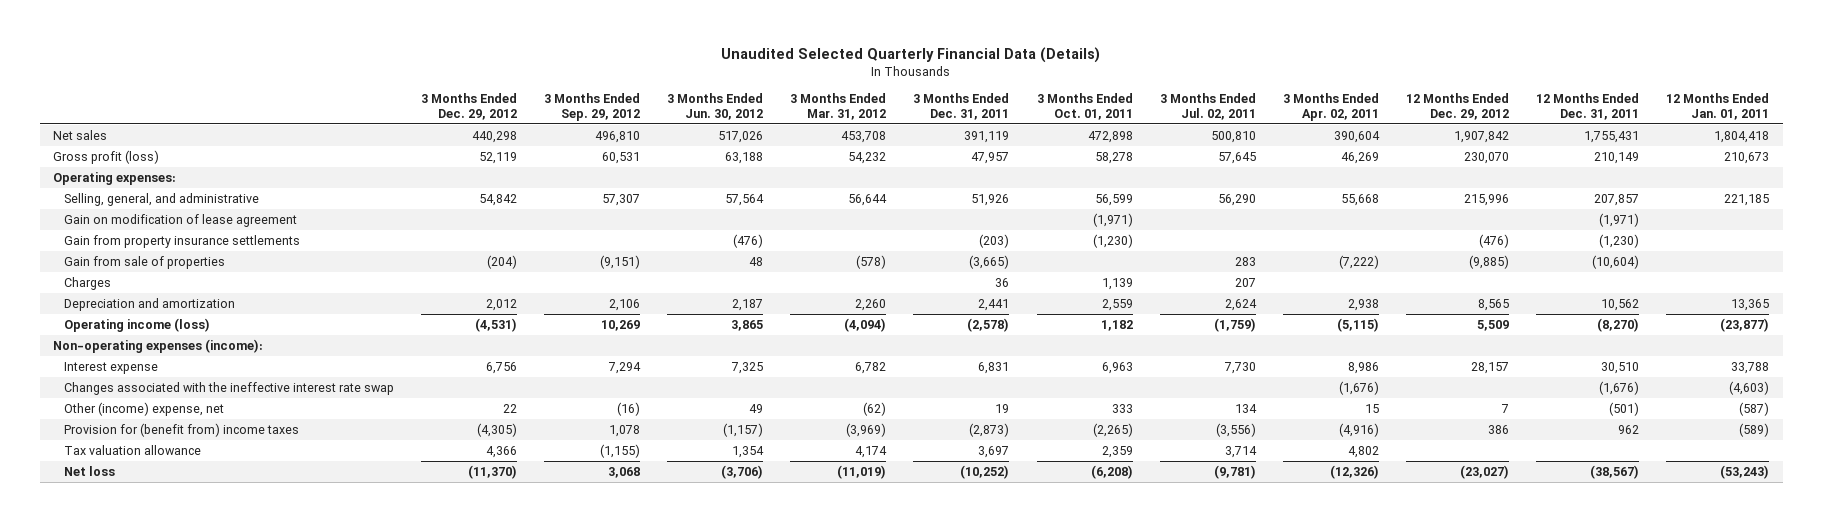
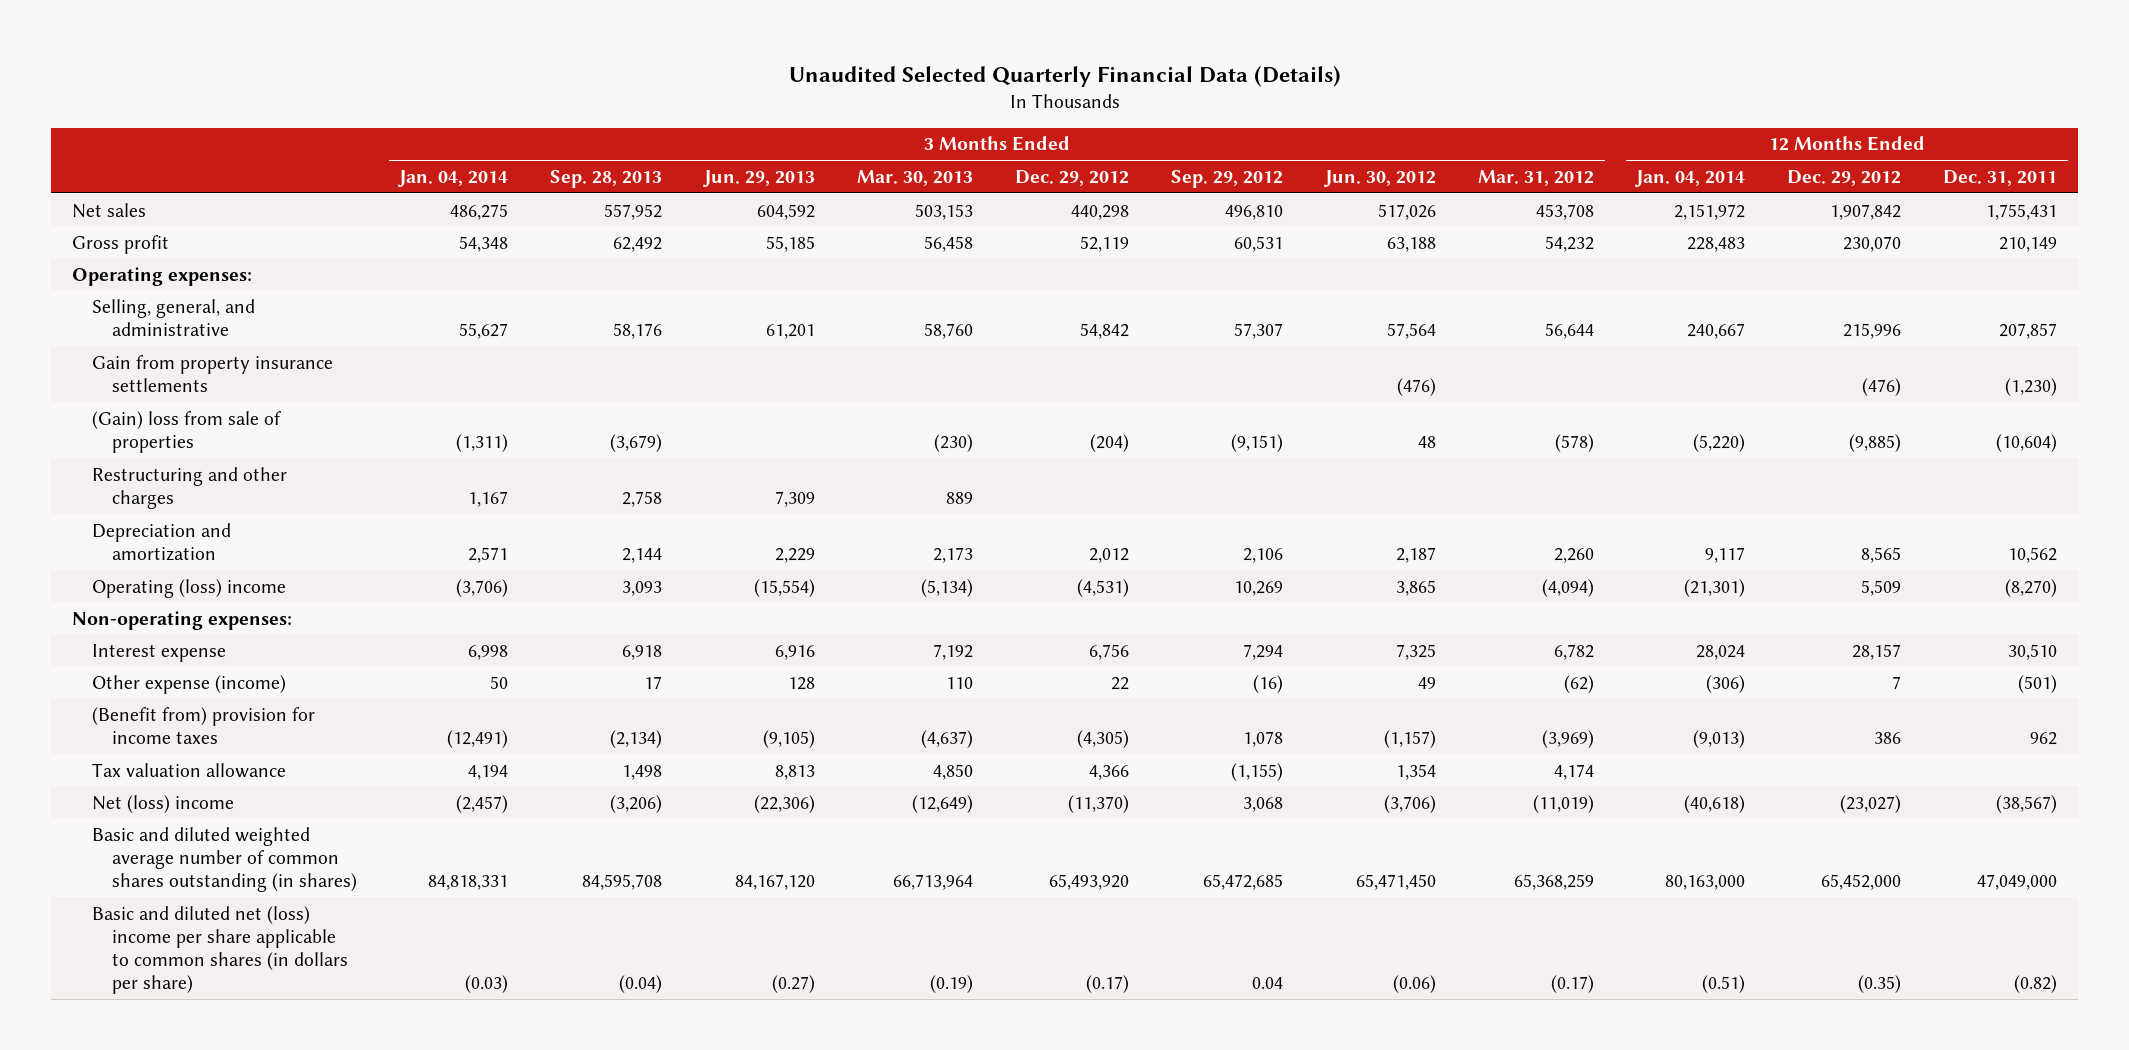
[913,93,1010,120] 3 Months Ended Dec. 31, 2011 -> none
[1036,93,1133,120] 3 Months Ended Oct. 01, 2011 -> none
[1159,93,1256,120] 3 Months Ended Jul. 02, 2011 -> none
[1282,93,1379,121] 3 Months Ended Apr. 02, 2011 -> none
[1666,93,1770,120] 12 Months Ended Jan. 01, 2011 -> none
none -> [398,169,509,187] Jan. 04, 2014
none -> [550,169,663,188] Sep. 28, 2013
none -> [703,169,816,187] Jun. 29, 2013
none -> [857,169,974,186] Mar. 30, 2013
none -> [1635,169,1746,187] Jan. 04, 2014
[53,149,160,164] Gross profit (loss) -> [72,234,170,254] Gross profit
[63,213,297,227] Gain on modification of lease agreement -> none
[63,276,111,290] Charges -> none
[63,255,225,269] Gain from sale of properties -> [92,410,283,453] (Gain) loss from sale of properties
none -> [92,466,288,509] Restructuring and other charges
[63,317,210,332] Operating income (loss) -> [92,578,287,598] Operating (loss) income
[53,338,264,353] Non-operating expenses (income): -> [72,610,293,630] Non-operating expenses:
[63,381,394,395] Changes associated with the ineffective interest rate swap -> none
[63,401,224,416] Other (income) expense, net -> [92,674,287,694] Other expense (income)
[63,422,299,437] Provision for (benefit from) income taxes -> [92,706,316,744] (Benefit from) provision for income taxes
[63,465,115,476] Net loss -> [92,794,235,813] Net (loss) income
none -> [92,826,358,893] Basic and diluted weighted average number of common shares outstanding (in shares)
none -> [92,905,349,995] Basic and diluted net (loss) income per share applicable to common shares (in dollars per share)

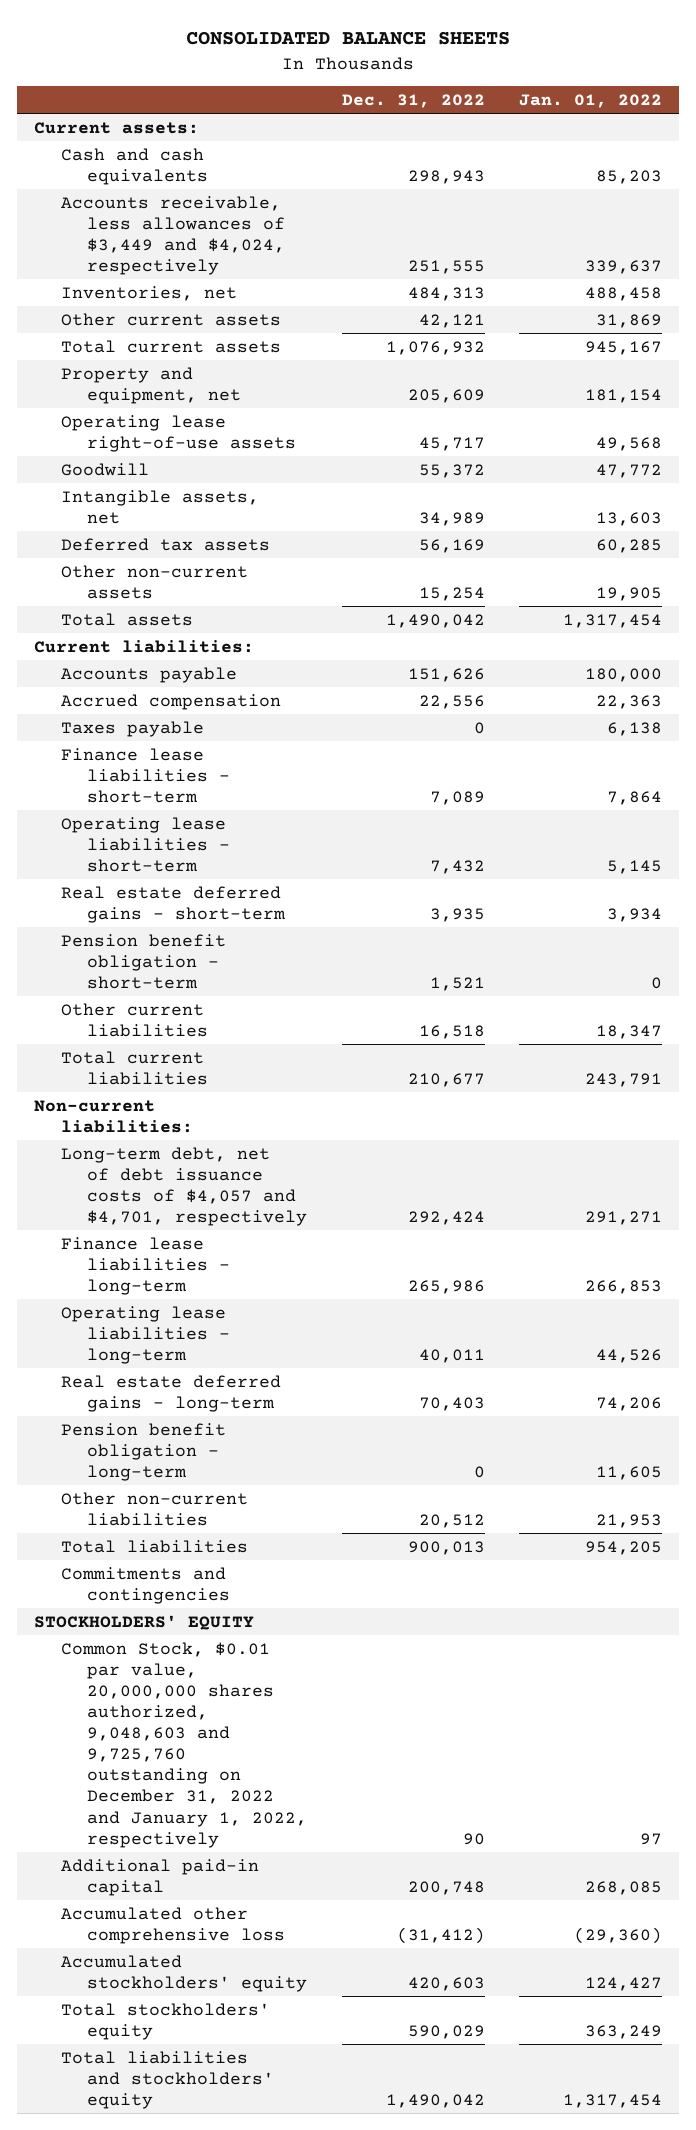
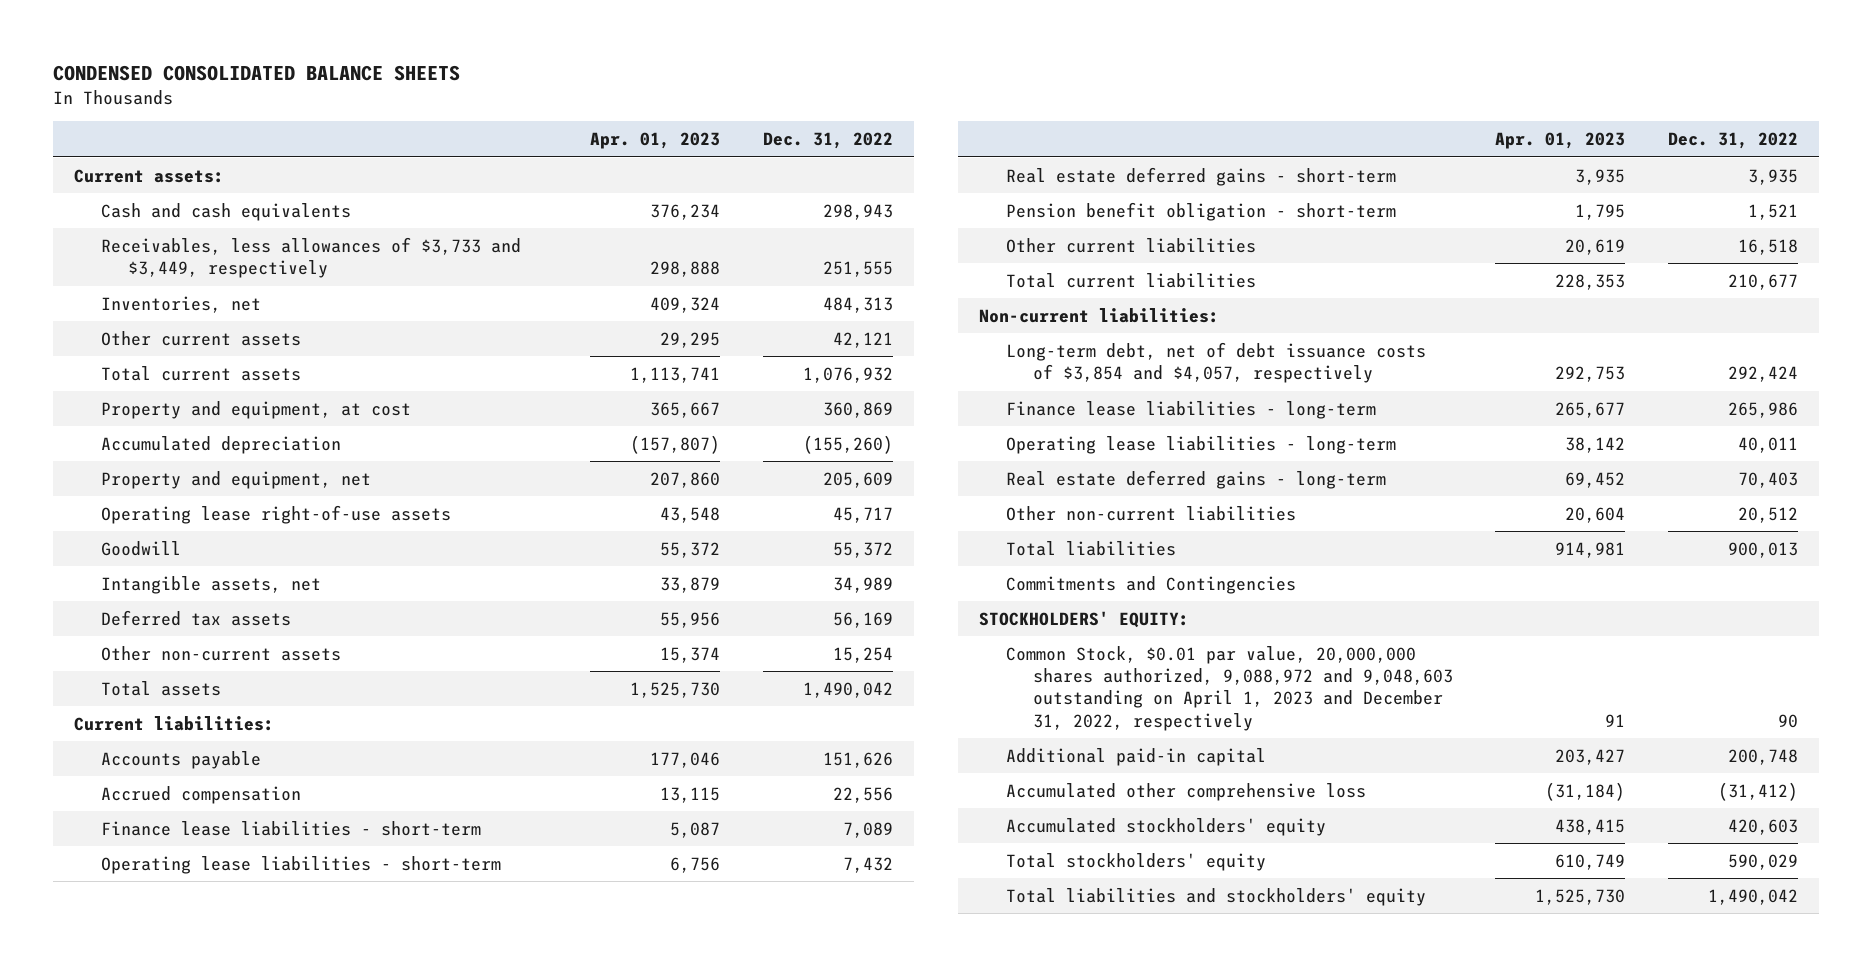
[186,31,511,46] CONSOLIDATED BALANCE SHEETS -> [53,65,461,82] CONDENSED CONSOLIDATED BALANCE SHEETS
[519,94,663,109] Jan. 01, 2022 -> none
none -> [590,132,721,150] Apr. 01, 2023
[60,195,286,275] Accounts receivable, less allowances of $3,449 and $4,024, respectively -> [101,236,522,279] Receivables, less allowances of $3,733 and $3,449, respectively
none -> [101,400,412,419] Property and equipment, at cost
none -> [101,435,342,454] Accumulated depreciation
[60,720,204,737] Taxes payable -> none
[60,1146,308,1226] Long-term debt, net of debt issuance costs of $4,057 and $4,701, respectively -> [1005,341,1426,384] Long-term debt, net of debt issuance costs of $3,854 and $4,057, respectively
[60,1422,226,1481] Pension benefit obligation - long-term -> none
[60,1566,231,1604] Commitments and contingencies -> [1005,575,1296,594] Commitments and Contingencies
[33,1614,254,1630] STOCKHOLDERS' EQUITY -> [979,610,1190,628] STOCKHOLDERS' EQUITY:
[60,1641,308,1848] Common Stock, $0.01 par value, 20,000,000 shares authorized, 9,048,603 and 9,725,760 outstanding on December 31, 2022 and January 1, 2022, respectively -> [1005,645,1453,731] Common Stock, $0.01 par value, 20,000,000 shares authorized, 9,088,972 and 9,048,603 outstanding on April 1, 2023 and December 31, 2022, respectively

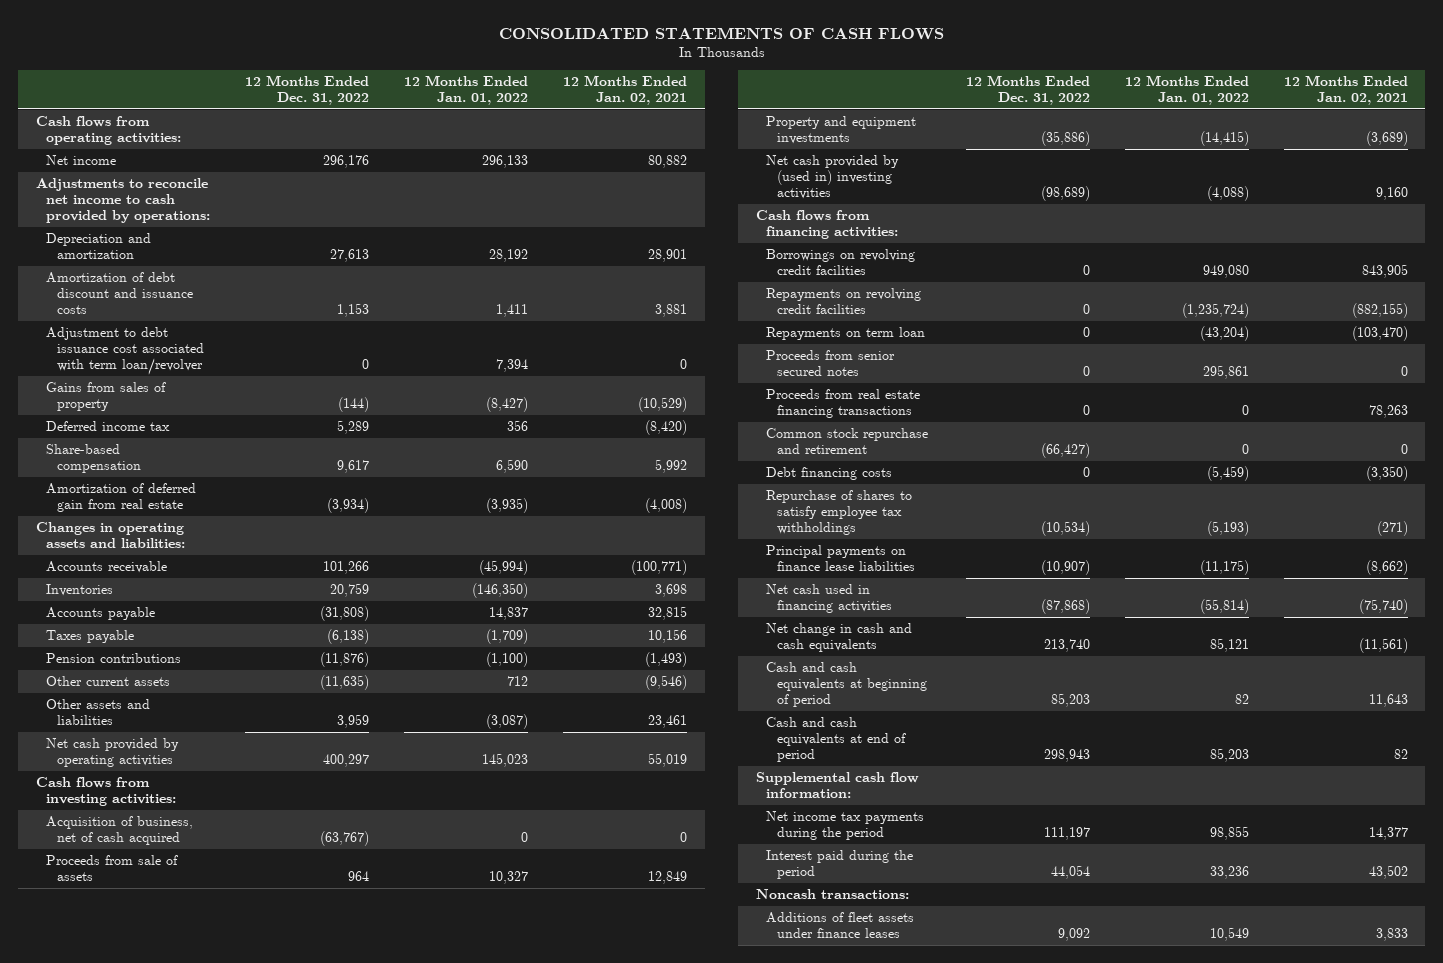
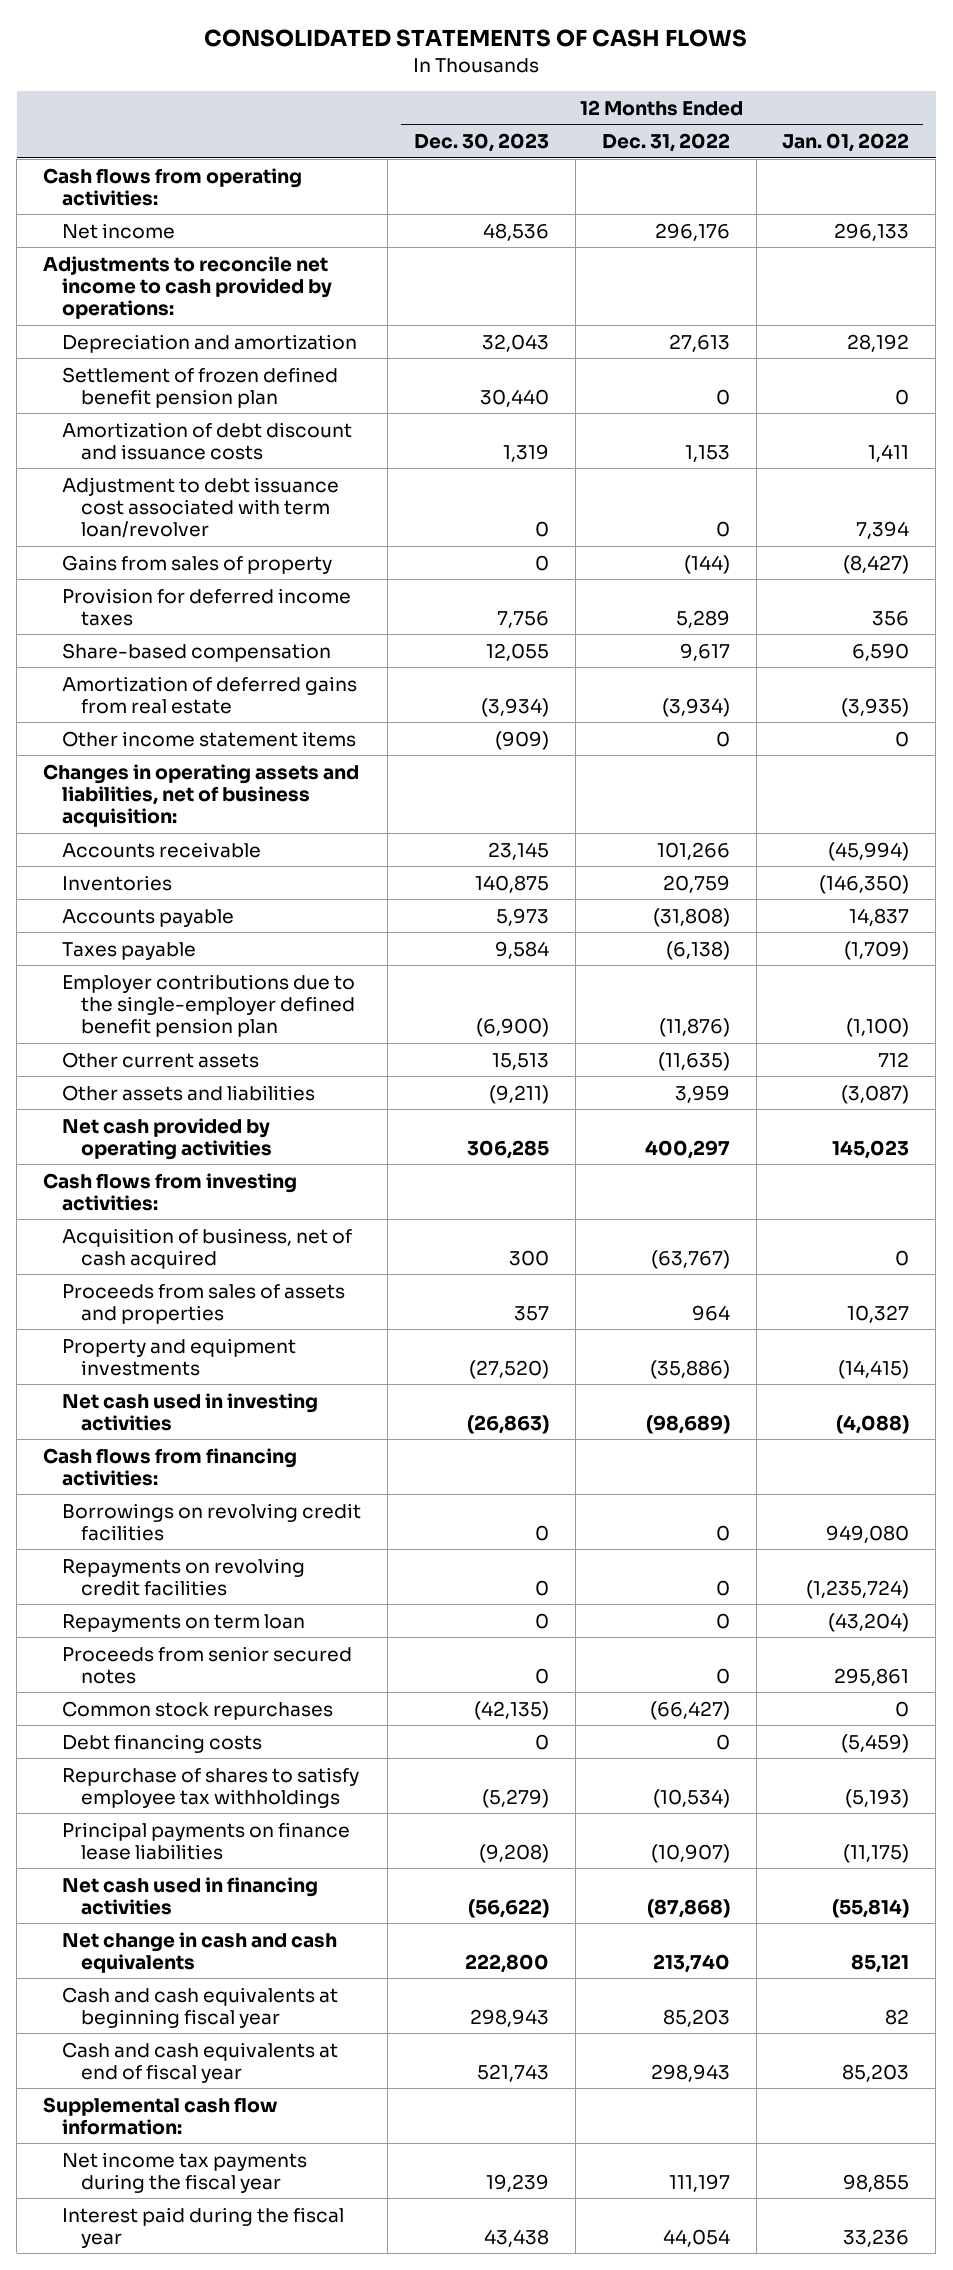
[563,75,688,105] 12 Months Ended Jan. 02, 2021 -> none
none -> [413,132,549,152] Dec. 30, 2023
none -> [62,366,339,408] Settlement of frozen defined benefit pension plan
[46,421,171,432] Deferred income tax -> [62,587,352,626] Provision for deferred income taxes
[46,483,197,512] Amortization of deferred gain from real estate -> [62,675,358,714] Amortization of deferred gains from real estate
none -> [62,730,357,747] Other income statement items
[35,522,186,548] Changes in operating assets and liabilities: -> [43,763,360,828] Changes in operating assets and liabilities, net of business acquisition:
[46,653,182,664] Pension contributions -> [62,973,356,1038] Employer contributions due to the single-employer defined benefit pension plan
[46,855,179,881] Proceeds from sale of assets -> [62,1283,346,1324] Proceeds from sales of assets and properties
[766,155,900,199] Net cash provided by (used in) investing activities -> [62,1392,319,1431] Net cash used in investing activities
[766,389,921,418] Proceeds from real estate financing transactions -> none
[766,428,929,454] Common stock repurchase and retirement -> [62,1700,334,1720] Common stock repurchases
[766,662,928,707] Cash and cash equivalents at beginning of period -> [62,1986,339,2028] Cash and cash equivalents at beginning fiscal year
[766,717,907,762] Cash and cash equivalents at end of period -> [62,2041,339,2083] Cash and cash equivalents at end of fiscal year
[755,889,909,900] Noncash transactions: -> none
[766,912,915,938] Additions of fleet assets under finance leases -> none
[766,811,925,840] Net income tax payments during the period -> [62,2151,308,2193] Net income tax payments during the fiscal year
[766,850,914,879] Interest paid during the period -> [62,2206,345,2248] Interest paid during the fiscal year

